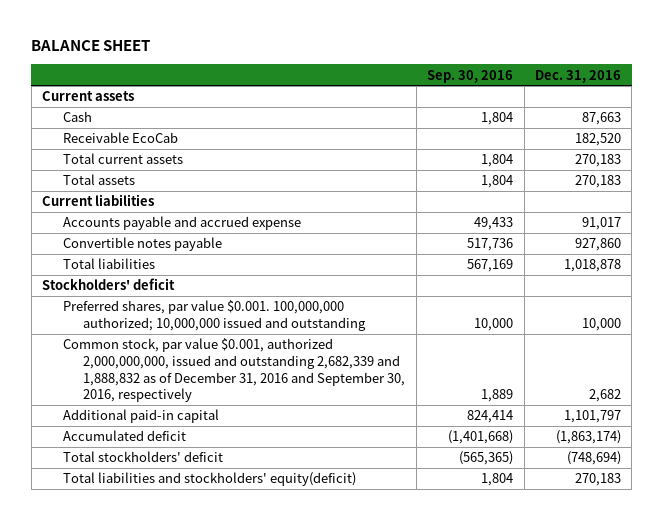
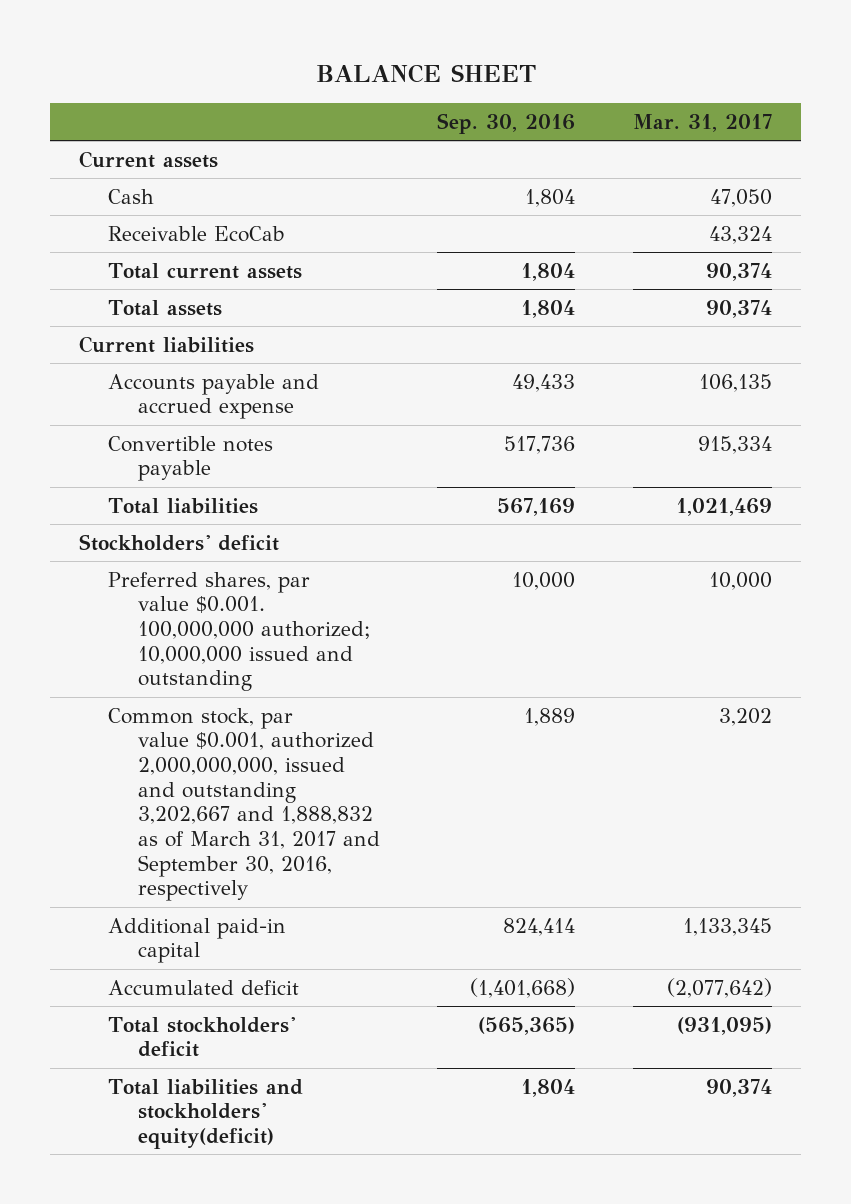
[534,69,621,83] Dec. 31, 2016 -> none
none -> [633,113,773,132] Mar. 31, 2017
[62,338,406,403] Common stock, par value $0.001, authorized 2,000,000,000, issued and outstanding 2,682,339 and 1,888,832 as of December 31, 2016 and September 30, 2016, respectively -> [108,707,380,902] Common stock, par value $0.001, authorized 2,000,000,000, issued and outstanding 3,202,667 and 1,888,832 as of March 31, 2017 and September 30, 2016, respectively

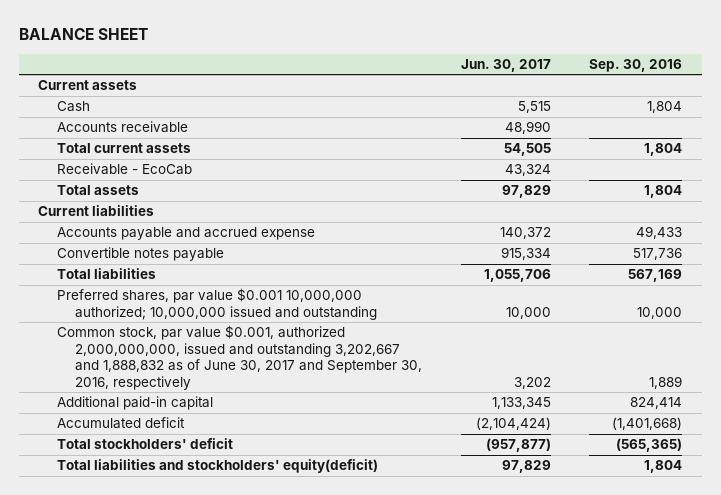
[633,113,773,132] Mar. 31, 2017 -> none
none -> [460,59,551,73] Jun. 30, 2017
[108,225,286,242] Receivable EcoCab -> [56,121,188,134] Accounts receivable
none -> [56,163,192,176] Receivable - EcoCab
[78,533,279,551] Stockholders' deficit -> none
[108,571,370,692] Preferred shares, par value $0.001. 100,000,000 authorized; 10,000,000 issued and outstanding -> [56,288,378,320] Preferred shares, par value $0.001 10,000,000 authorized; 10,000,000 issued and outstanding
[108,707,380,902] Common stock, par value $0.001, authorized 2,000,000,000, issued and outstanding 3,202,667 and 1,888,832 as of March 31, 2017 and September 30, 2016, respectively -> [56,325,423,390] Common stock, par value $0.001, authorized 2,000,000,000, issued and outstanding 3,202,667 and 1,888,832 as of June 30, 2017 and September 30, 2016, respectively

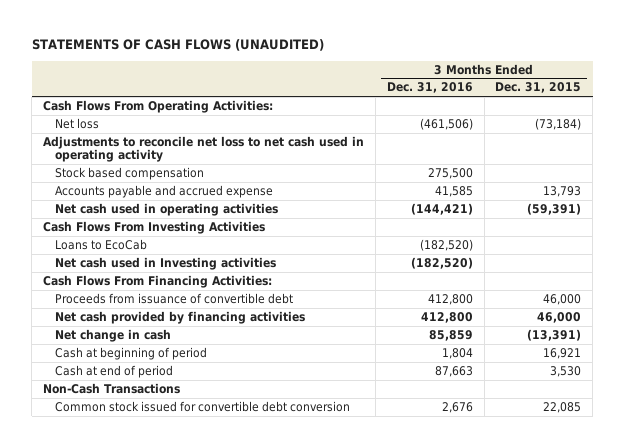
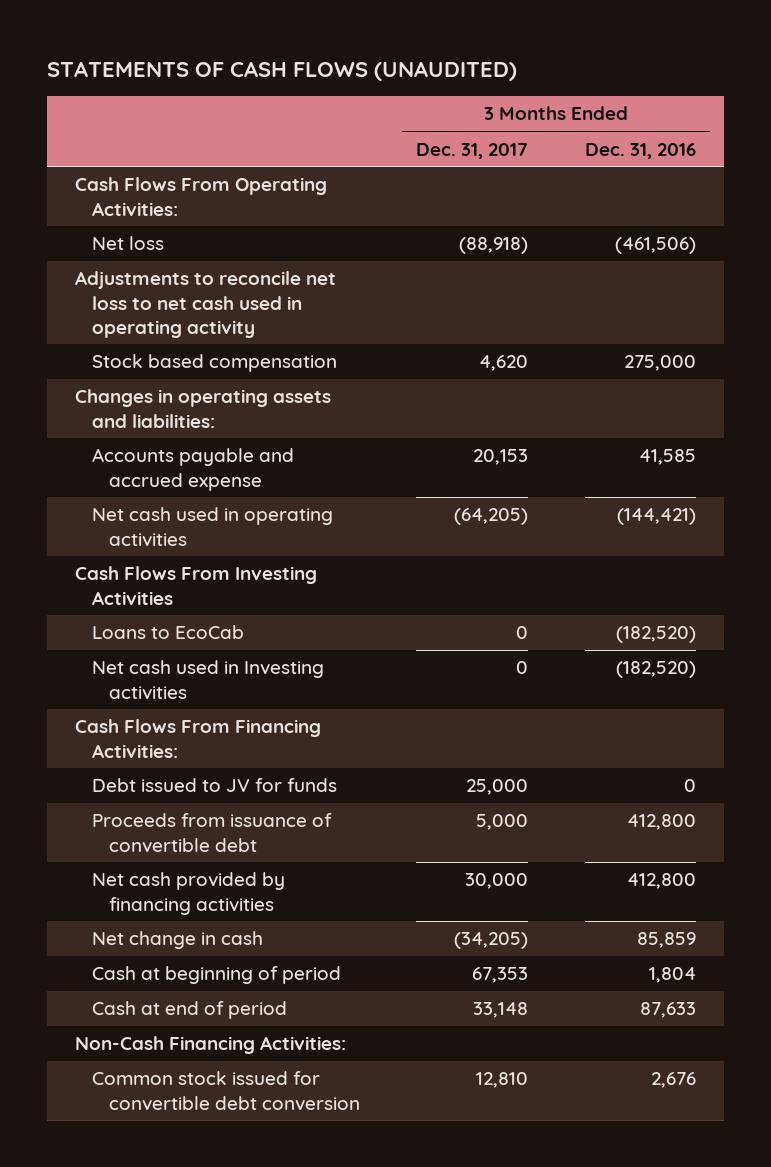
[495,82,582,94] Dec. 31, 2015 -> none
none -> [416,142,529,159] Dec. 31, 2017
[427,167,473,179] 275,500 -> [623,355,696,372] 275,000
none -> [75,389,332,428] Changes in operating assets and liabilities:
none -> [91,778,337,793] Debt issued to JV for funds
[43,382,181,394] Non-Cash Transactions -> none
[434,365,473,377] 87,663 -> [639,1002,696,1019] 87,633
none -> [75,1036,347,1055] Non-Cash Financing Activities:

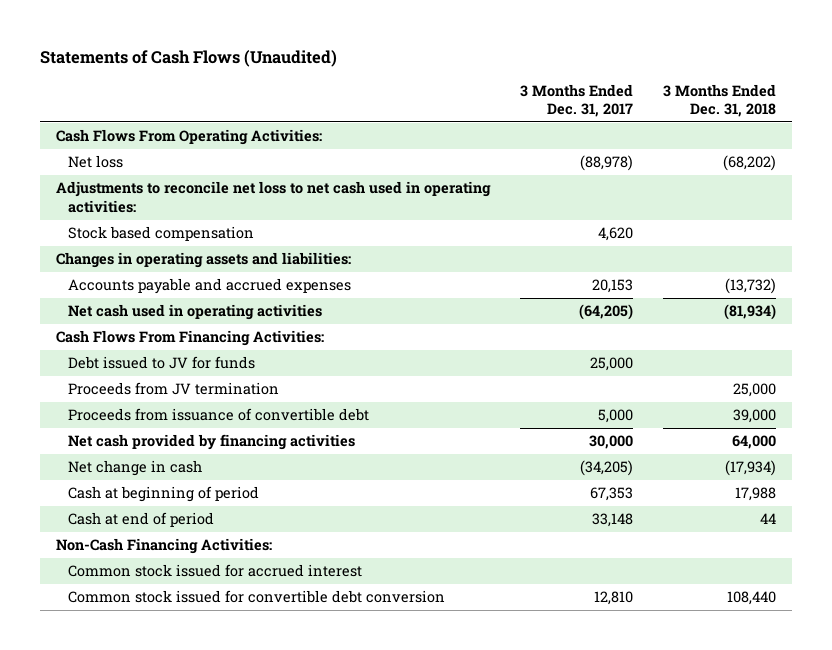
[46,60,517,81] STATEMENTS OF CASH FLOWS (UNAUDITED) -> [40,49,338,67] Statements of Cash Flows (Unaudited)
[584,142,696,159] Dec. 31, 2016 -> none
none -> [663,83,777,117] 3 Months Ended Dec. 31, 2018
[459,237,529,255] (88,918) -> [579,155,633,172] (88,978)
[75,271,337,338] Adjustments to reconcile net loss to net cash used in operating activity -> [55,181,491,213] Adjustments to reconcile net loss to net cash used in operating activities:
[91,448,294,491] Accounts payable and accrued expense -> [67,278,351,295] Accounts payable and accrued expenses
[75,566,318,605] Cash Flows From Investing Activities -> none
[91,625,244,640] Loans to EcoCab -> none
[91,660,324,700] Net cash used in Investing activities -> none
none -> [67,382,279,396] Proceeds from JV termination
none -> [67,564,362,578] Common stock issued for accrued interest

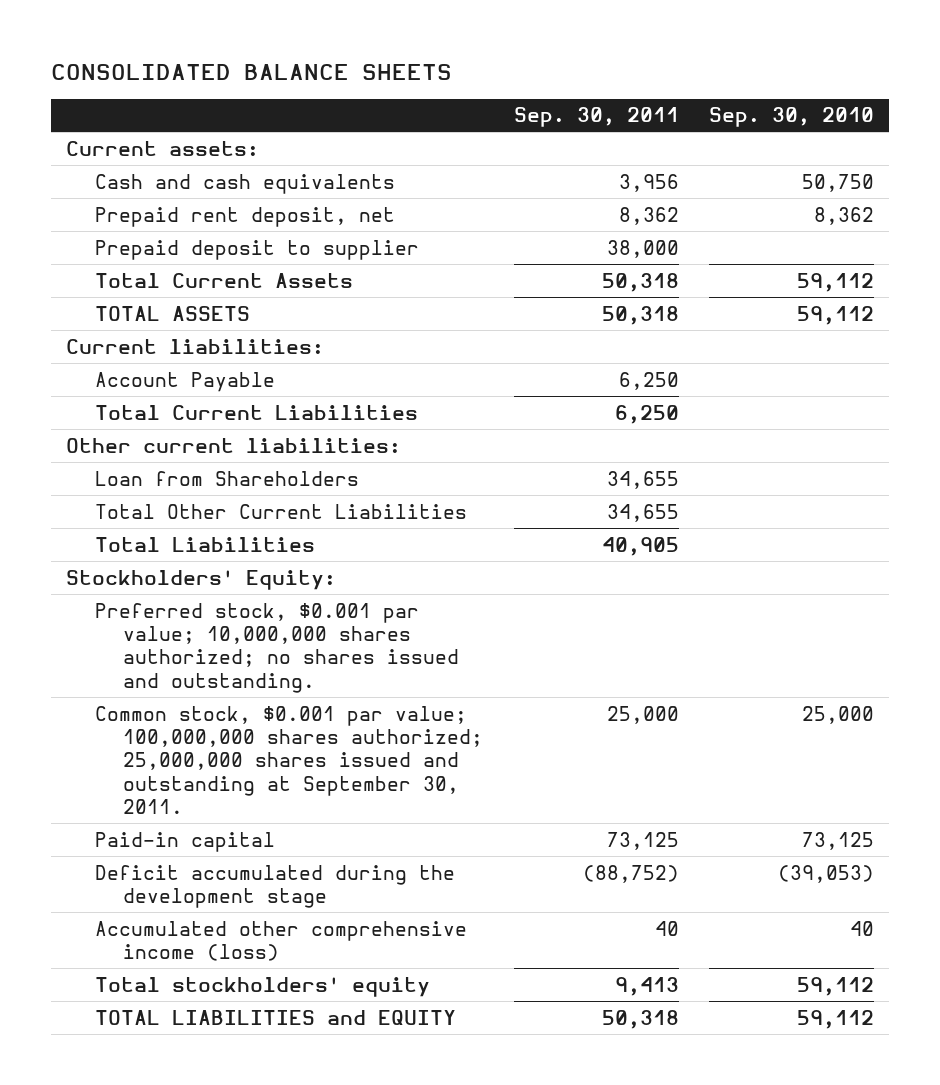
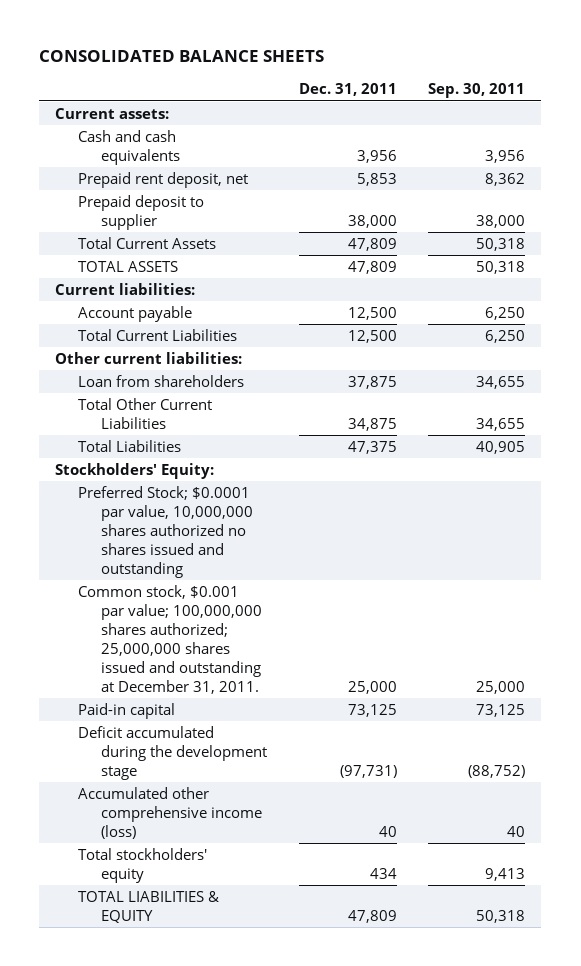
[709,107,875,128] Sep. 30, 2010 -> none
none -> [298,83,397,97] Dec. 31, 2011
[94,371,275,392] Account Payable -> [77,305,192,322] Account payable
[94,470,359,486] Loan from Shareholders -> [77,374,244,387] Loan from shareholders
[94,602,460,693] Preferred stock, $0.001 par value; 10,000,000 shares authorized; no shares issued and outstanding. -> [77,485,253,578] Preferred Stock; $0.0001 par value, 10,000,000 shares authorized no shares issued and outstanding
[94,705,484,815] Common stock, $0.001 par value; 100,000,000 shares authorized; 25,000,000 shares issued and outstanding at September 30, 2011. -> [77,584,262,694] Common stock, $0.001 par value; 100,000,000 shares authorized; 25,000,000 shares issued and outstanding at December 31, 2011.
[94,1009,456,1025] TOTAL LIABILITIES and EQUITY -> [77,890,219,923] TOTAL LIABILITIES & EQUITY

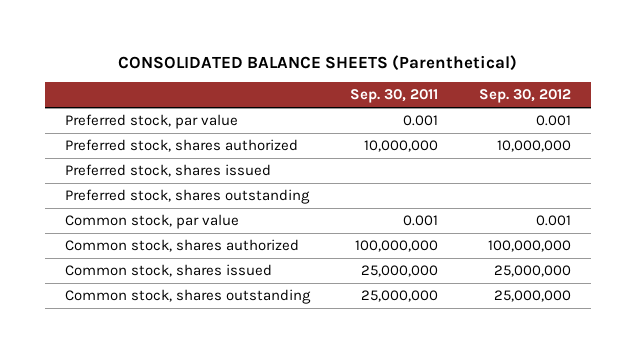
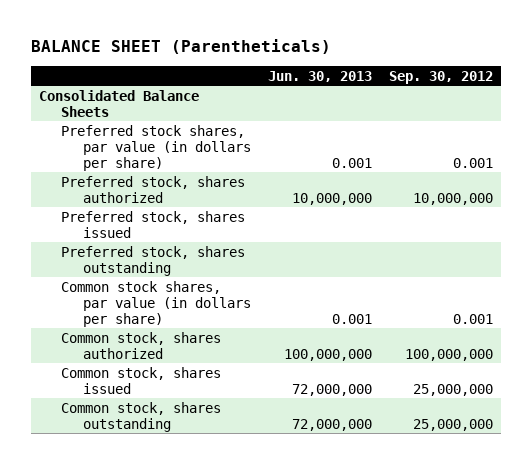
[117,54,517,71] CONSOLIDATED BALANCE SHEETS (Parenthetical) -> [30,39,331,55] BALANCE SHEET (Parentheticals)
[350,89,439,104] Sep. 30, 2011 -> none
none -> [267,70,372,82] Jun. 30, 2013
none -> [39,89,200,117] Consolidated Balance Sheets
[64,114,238,130] Preferred stock, par value -> [61,124,251,171] Preferred stock shares, par value (in dollars per share)
[64,214,239,230] Common stock, par value -> [61,280,251,327] Common stock shares, par value (in dollars per share)

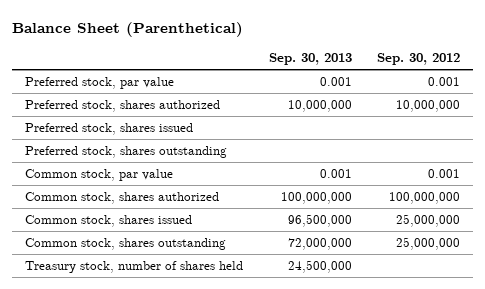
[30,39,331,55] BALANCE SHEET (Parentheticals) -> [12,21,244,37] Balance Sheet (Parenthetical)
[267,70,372,82] Jun. 30, 2013 -> none
none -> [268,53,352,66] Sep. 30, 2013
[39,89,200,117] Consolidated Balance Sheets -> none
[61,124,251,171] Preferred stock shares, par value (in dollars per share) -> [25,77,175,90] Preferred stock, par value
[61,280,251,327] Common stock shares, par value (in dollars per share) -> [25,169,174,182] Common stock, par value
none -> [25,261,244,274] Treasury stock, number of shares held

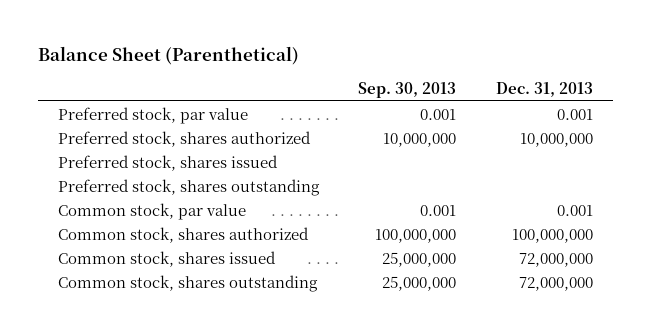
[377,53,461,66] Sep. 30, 2012 -> none
none -> [495,81,593,97] Dec. 31, 2013
[25,261,244,274] Treasury stock, number of shares held -> none
[287,214,352,228] 96,500,000 -> [382,251,457,267] 25,000,000
[287,238,352,251] 72,000,000 -> [382,275,457,291] 25,000,000

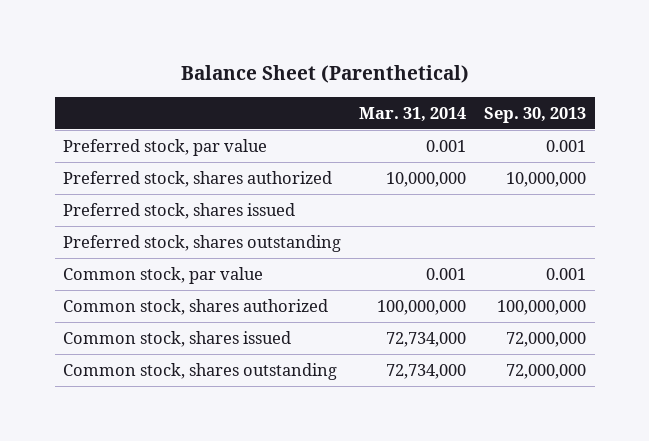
[495,81,593,97] Dec. 31, 2013 -> none
none -> [359,106,467,122] Mar. 31, 2014
[382,251,457,267] 25,000,000 -> [505,332,586,348] 72,000,000
[382,275,457,291] 25,000,000 -> [505,364,586,380] 72,000,000

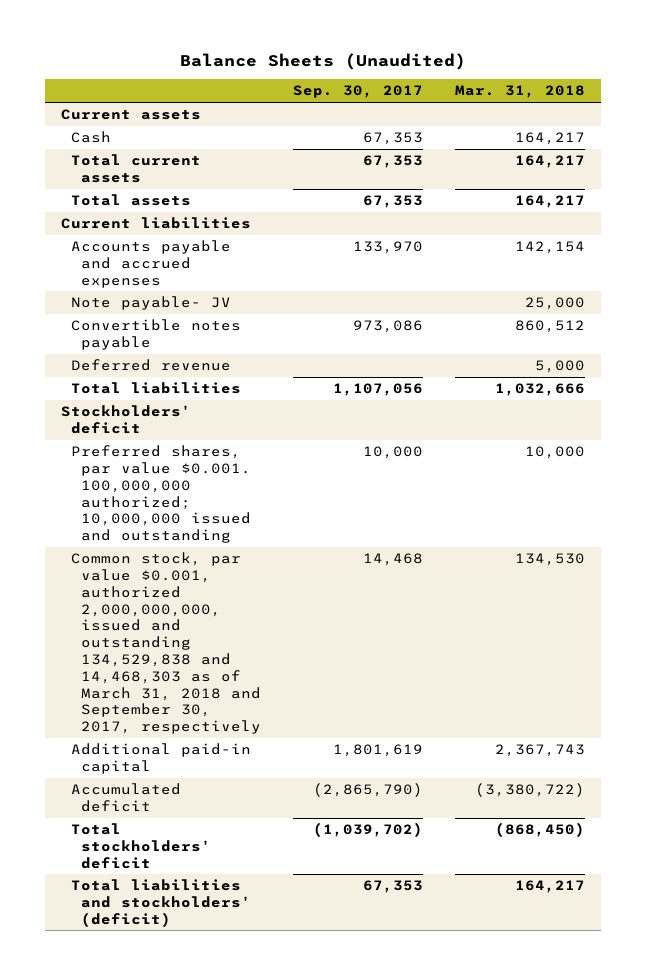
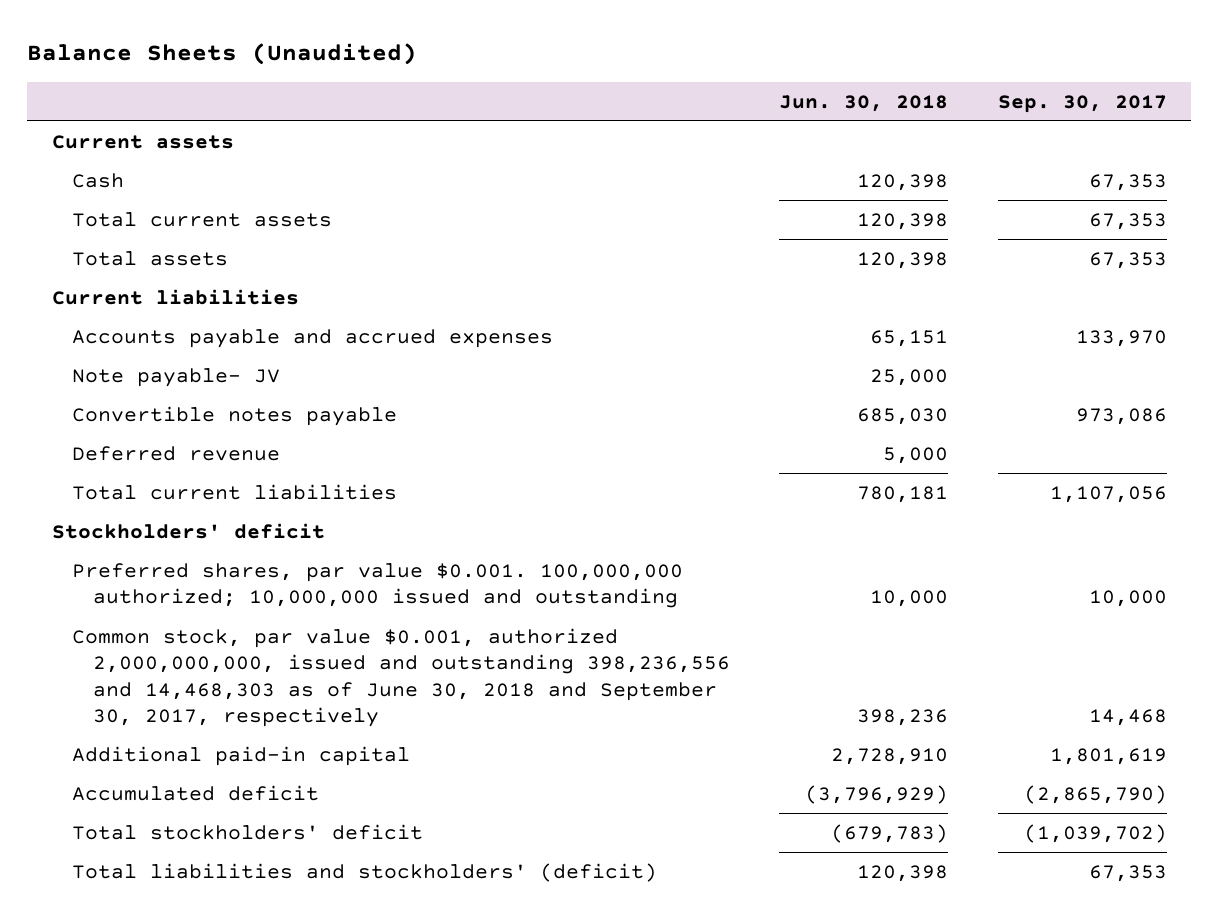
[454,85,585,99] Mar. 31, 2018 -> none
none -> [779,94,949,112] Jun. 30, 2018
[70,382,241,395] Total liabilities -> [72,483,398,500] Total current liabilities
[70,552,261,735] Common stock, par value $0.001, authorized 2,000,000,000, issued and outstanding 134,529,838 and 14,468,303 as of March 31, 2018 and September 30, 2017, respectively -> [72,627,730,728] Common stock, par value $0.001, authorized 2,000,000,000, issued and outstanding 398,236,556 and 14,468,303 as of June 30, 2018 and September 30, 2017, respectively

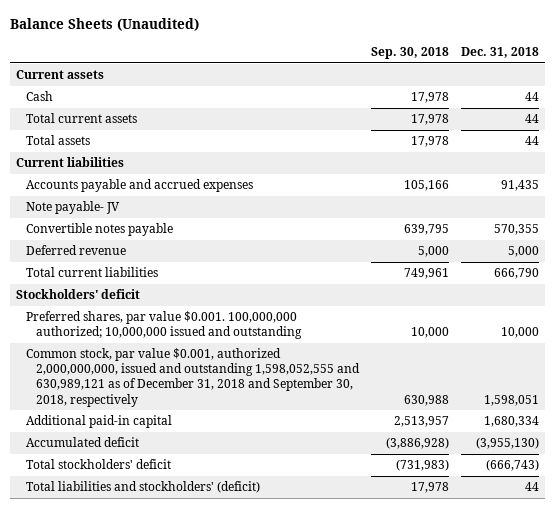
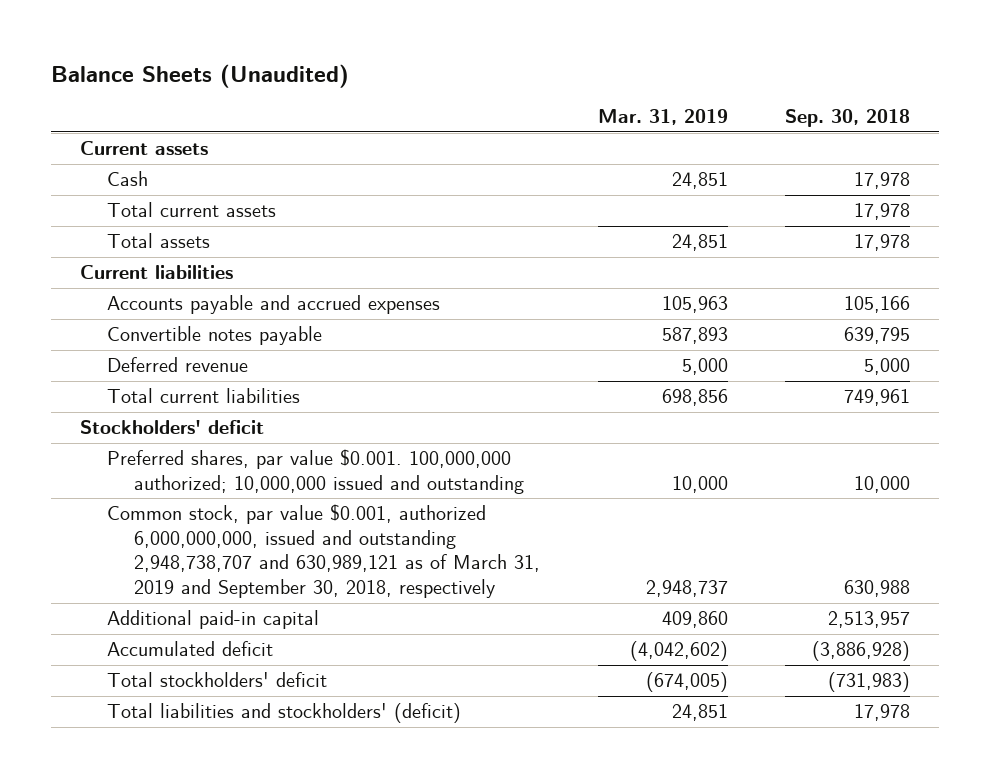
[460,46,539,58] Dec. 31, 2018 -> none
none -> [597,109,728,126] Mar. 31, 2019
[25,201,120,215] Note payable- JV -> none
[25,348,360,407] Common stock, par value $0.001, authorized 2,000,000,000, issued and outstanding 1,598,052,555 and 630,989,121 as of December 31, 2018 and September 30, 2018, respectively -> [106,504,541,599] Common stock, par value $0.001, authorized 6,000,000,000, issued and outstanding 2,948,738,707 and 630,989,121 as of March 31, 2019 and September 30, 2018, respectively

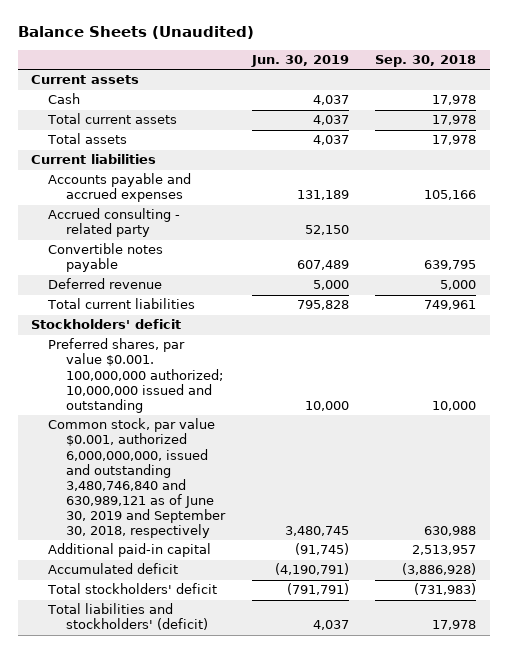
[597,109,728,126] Mar. 31, 2019 -> none
none -> [250,54,349,67] Jun. 30, 2019
none -> [48,208,181,238] Accrued consulting - related party
[106,504,541,599] Common stock, par value $0.001, authorized 6,000,000,000, issued and outstanding 2,948,738,707 and 630,989,121 as of March 31, 2019 and September 30, 2018, respectively -> [48,418,226,539] Common stock, par value $0.001, authorized 6,000,000,000, issued and outstanding 3,480,746,840 and 630,989,121 as of June 30, 2019 and September 30, 2018, respectively

